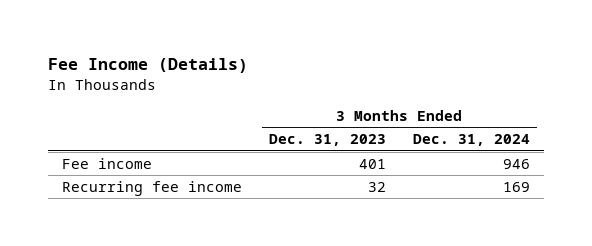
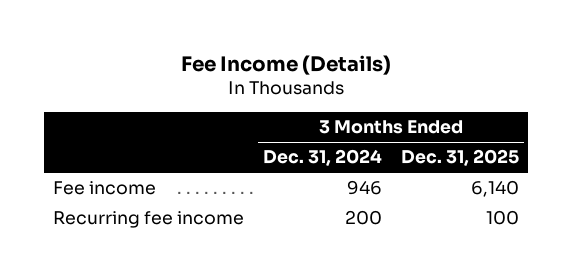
[268,134,386,147] Dec. 31, 2023 -> none
none -> [400,149,519,167] Dec. 31, 2025
[503,181,531,192] 169 -> [345,210,383,226] 200

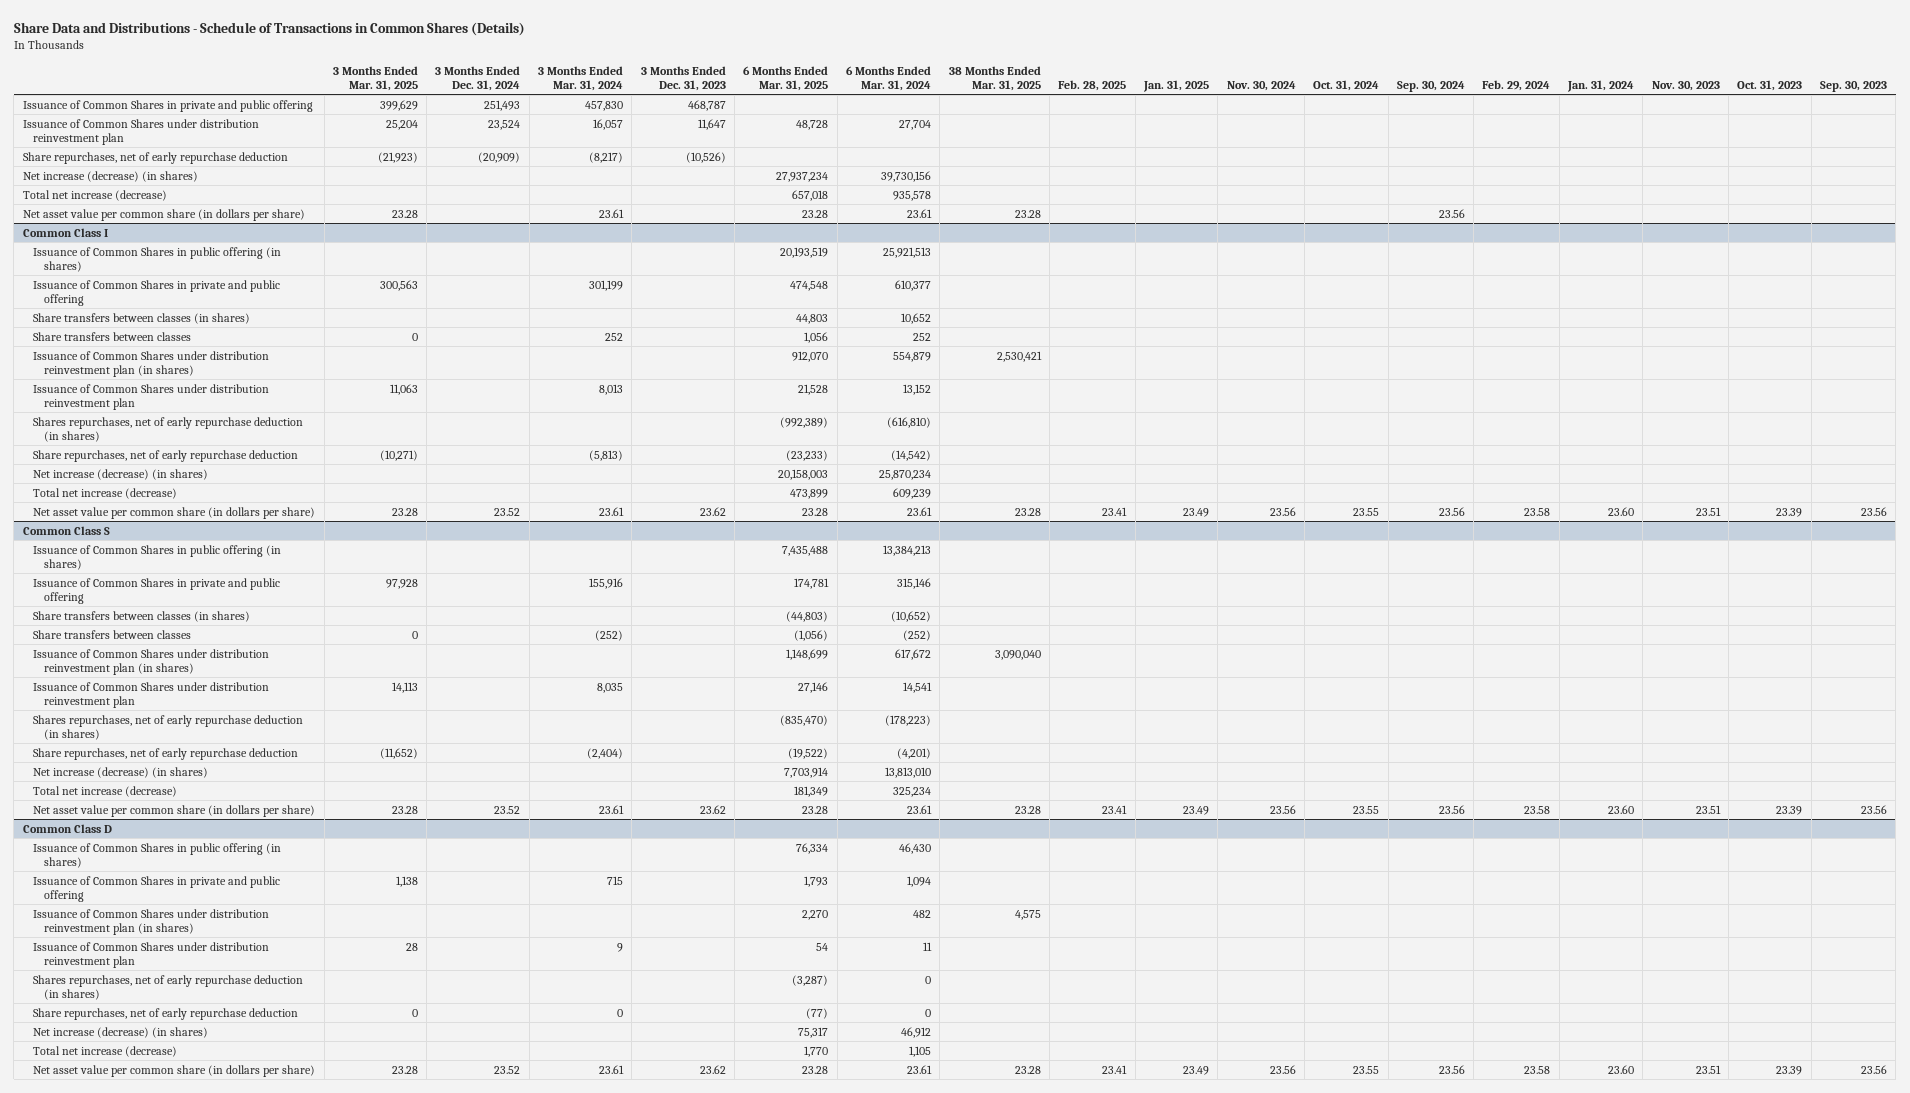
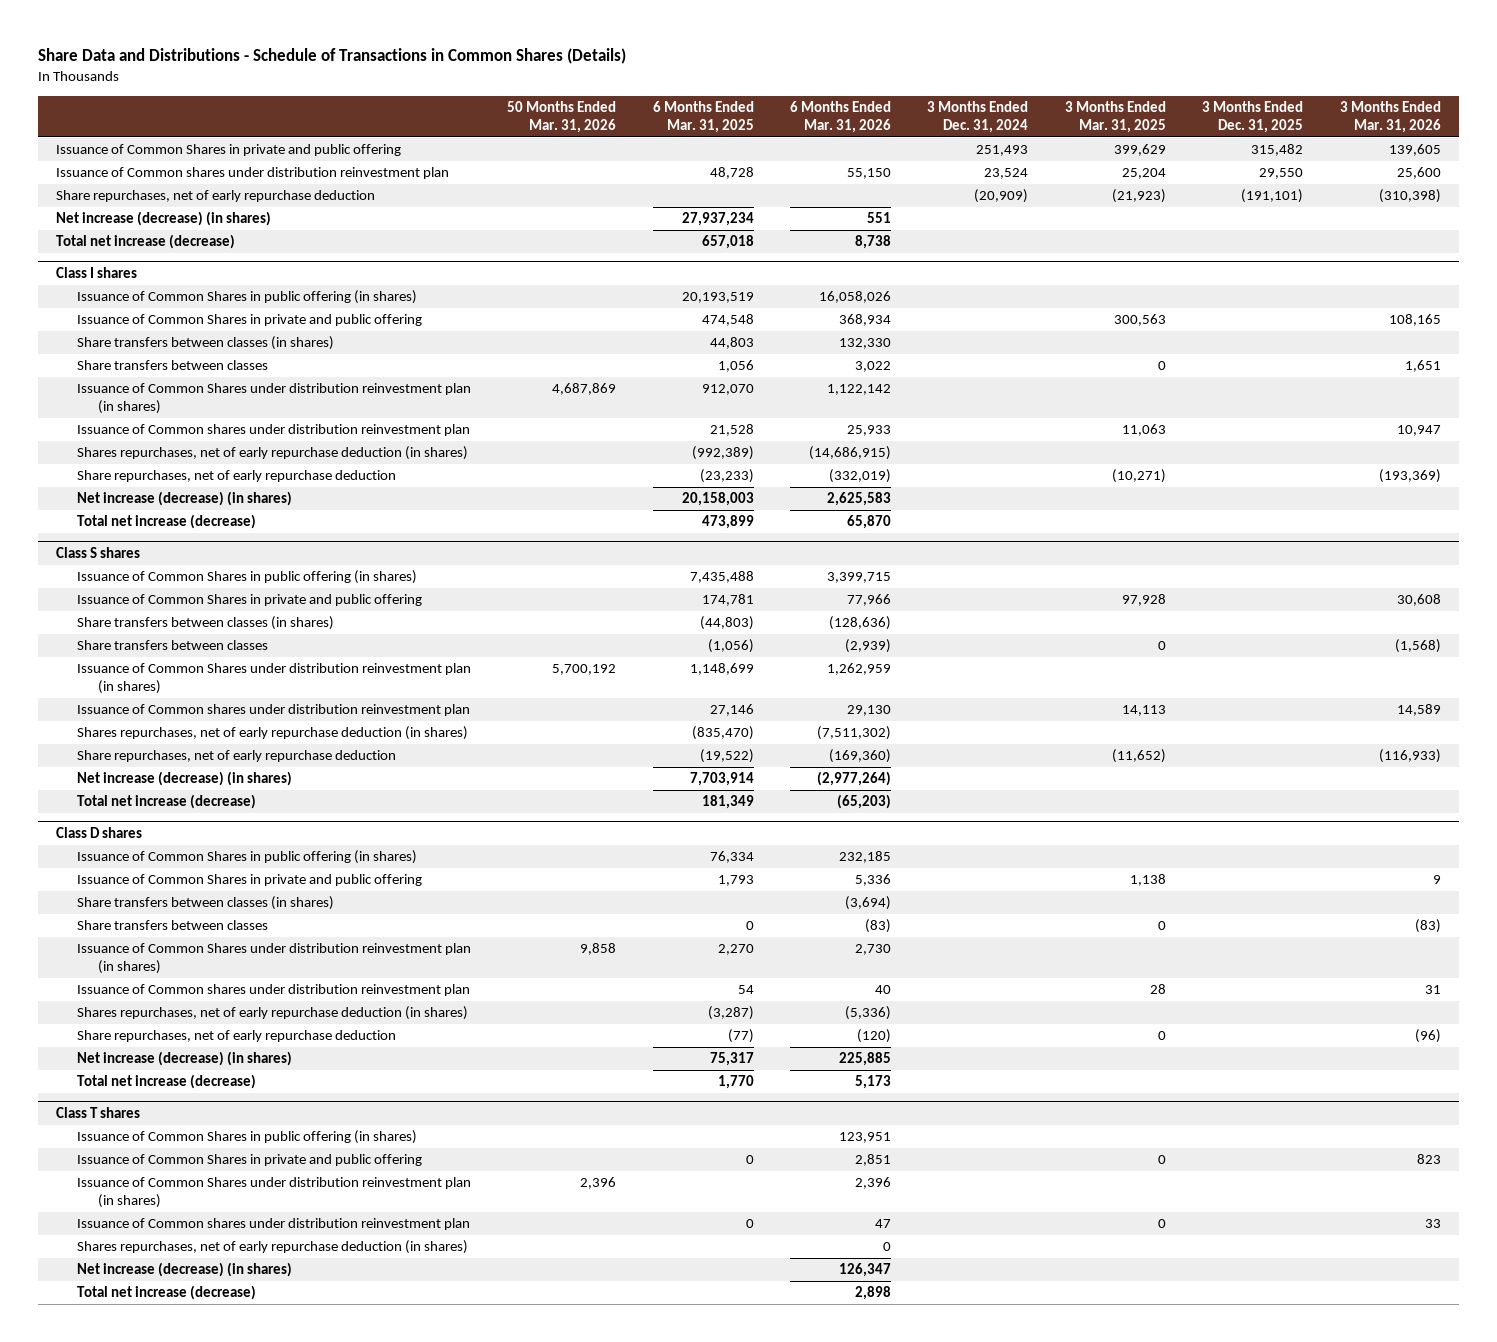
[538,65,624,92] 3 Months Ended Mar. 31, 2024 -> none
[640,65,726,92] 3 Months Ended Dec. 31, 2023 -> none
[846,65,932,92] 6 Months Ended Mar. 31, 2024 -> none
[948,65,1041,92] 38 Months Ended Mar. 31, 2025 -> none
[1058,80,1127,92] Feb. 28, 2025 -> none
[1142,80,1209,93] Jan. 31, 2025 -> none
[1226,81,1296,92] Nov. 30, 2024 -> none
[1313,80,1380,92] Oct. 31, 2024 -> none
[1396,81,1465,93] Sep. 30, 2024 -> none
[1482,80,1551,92] Feb. 29, 2024 -> none
[1567,80,1635,93] Jan. 31, 2024 -> none
[1651,81,1720,92] Nov. 30, 2023 -> none
[1737,80,1803,92] Oct. 31, 2023 -> none
[1820,81,1888,93] Sep. 30, 2023 -> none
none -> [507,101,617,134] 50 Months Ended Mar. 31, 2026
none -> [790,101,892,134] 6 Months Ended Mar. 31, 2026
none -> [1202,101,1304,134] 3 Months Ended Dec. 31, 2025
none -> [1339,101,1441,134] 3 Months Ended Mar. 31, 2026
[22,118,259,145] Issuance of Common Shares under distribution reinvestment plan -> [56,167,450,180] Issuance of Common shares under distribution reinvestment plan
[22,208,305,221] Net asset value per common share (in dollars per share) -> none
[22,227,108,237] Common Class I -> [56,267,138,279] Class I shares
[33,383,270,410] Issuance of Common Shares under distribution reinvestment plan -> [77,424,471,437] Issuance of Common shares under distribution reinvestment plan
[33,506,316,519] Net asset value per common share (in dollars per share) -> none
[22,525,110,535] Common Class S -> [56,547,141,559] Class S shares
[33,681,270,708] Issuance of Common Shares under distribution reinvestment plan -> [77,704,471,717] Issuance of Common shares under distribution reinvestment plan
[33,804,316,817] Net asset value per common share (in dollars per share) -> none
[22,823,112,833] Common Class D -> [56,827,143,839] Class D shares
none -> [77,896,335,911] Share transfers between classes (in shares)
none -> [77,920,269,931] Share transfers between classes
[33,941,270,968] Issuance of Common Shares under distribution reinvestment plan -> [77,984,471,997] Issuance of Common shares under distribution reinvestment plan
[33,1064,316,1077] Net asset value per common share (in dollars per share) -> none
none -> [56,1107,141,1119] Class T shares
none -> [77,1130,418,1145] Issuance of Common Shares in public offering (in shares)
none -> [77,1154,423,1167] Issuance of Common Shares in private and public offering
none -> [77,1177,472,1209] Issuance of Common Shares under distribution reinvestment plan (in shares)
none -> [77,1218,471,1231] Issuance of Common shares under distribution reinvestment plan
none -> [77,1240,469,1255] Shares repurchases, net of early repurchase deduction (in shares)
none -> [77,1262,293,1278] Net increase (decrease) (in shares)
none -> [77,1285,257,1301] Total net increase (decrease)

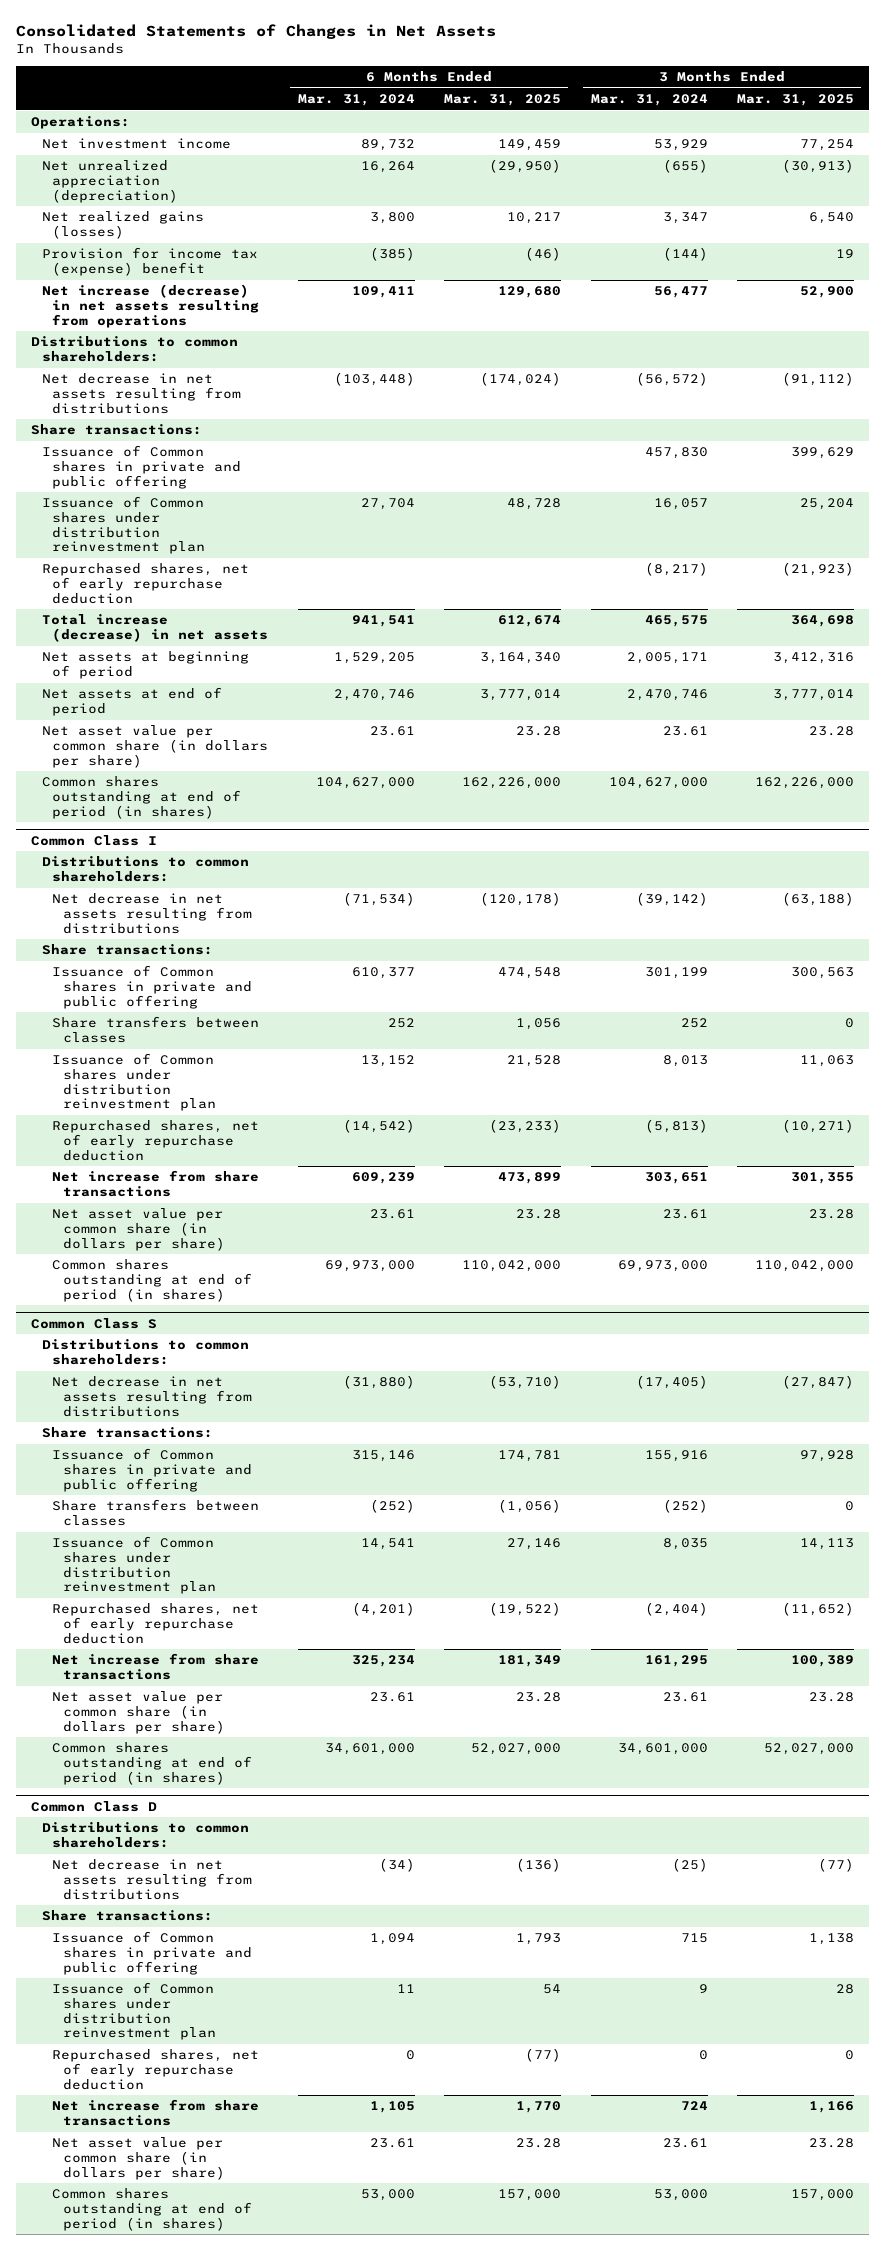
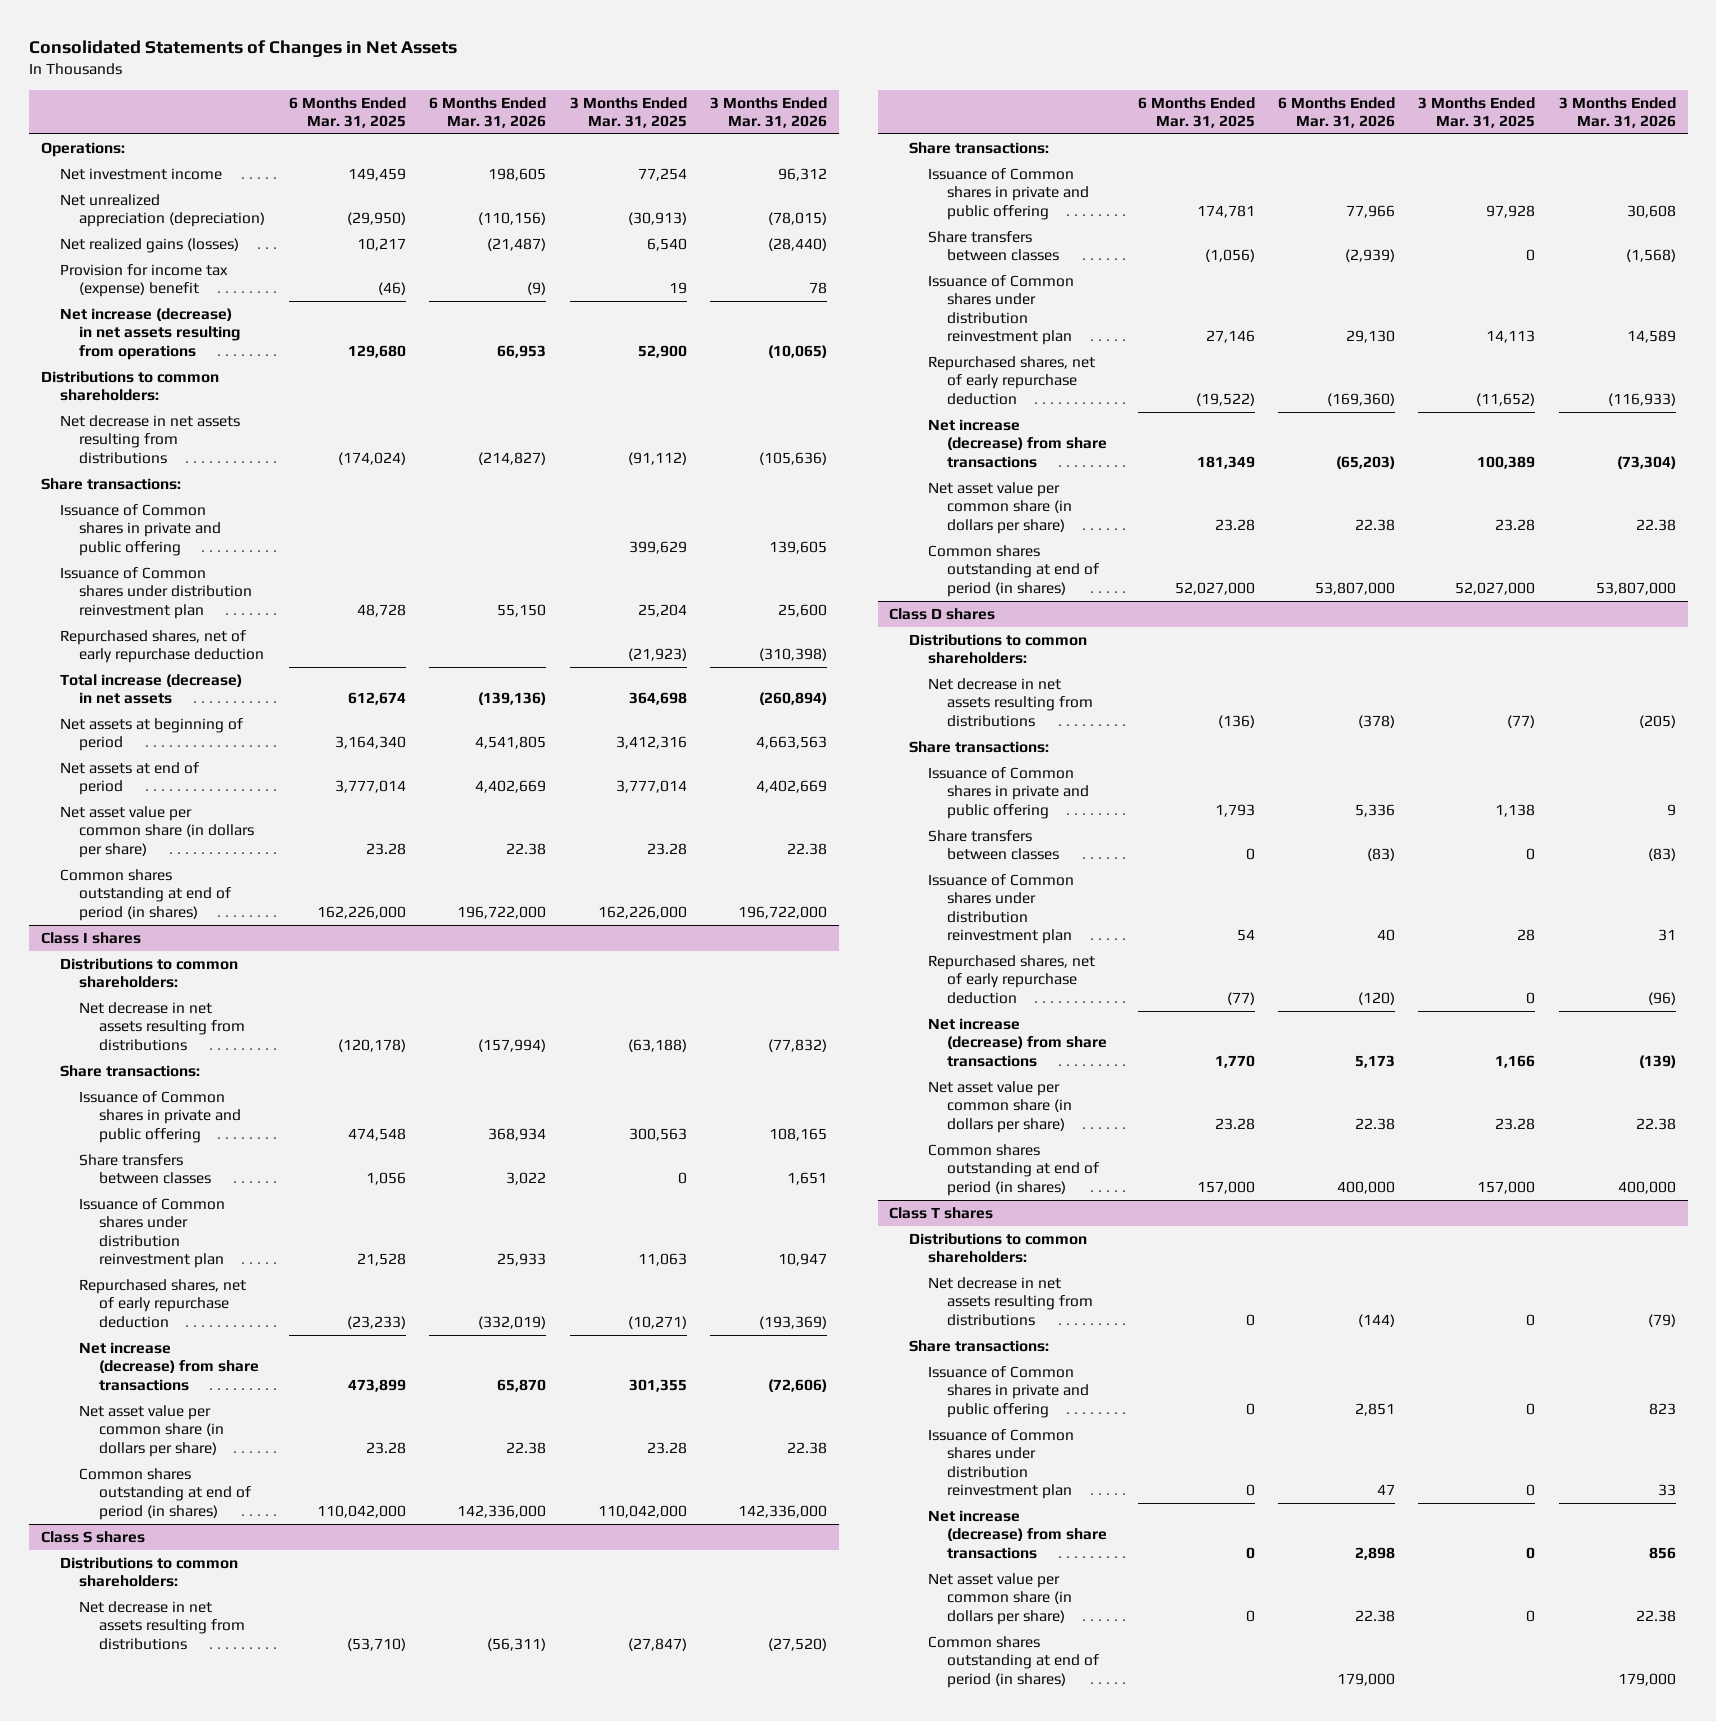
[297,94,415,107] Mar. 31, 2024 -> none
[590,94,708,107] Mar. 31, 2024 -> none
none -> [429,96,547,129] 6 Months Ended Mar. 31, 2026
none -> [710,96,828,129] 3 Months Ended Mar. 31, 2026
[31,834,158,846] Common Class I -> [40,931,141,944] Class I shares
[52,1170,260,1198] Net increase from share transactions -> [79,1341,259,1391] Net increase (decrease) from share transactions
[31,1317,158,1329] Common Class S -> [40,1530,145,1543] Class S shares
[52,1653,260,1681] Net increase from share transactions -> [928,418,1108,468] Net increase (decrease) from share transactions
[31,1800,158,1812] Common Class D -> [889,607,996,620] Class D shares
none -> [928,829,1060,861] Share transfers between classes
[52,2099,260,2127] Net increase from share transactions -> [928,1017,1108,1067] Net increase (decrease) from share transactions
none -> [889,1206,994,1219] Class T shares
none -> [908,1232,1087,1264] Distributions to common shareholders:
none -> [928,1276,1094,1326] Net decrease in net assets resulting from distributions
none -> [908,1339,1049,1352] Share transactions:
none -> [928,1365,1090,1418] Issuance of Common shares in private and public offering
none -> [928,1428,1075,1500] Issuance of Common shares under distribution reinvestment plan
none -> [928,1509,1108,1559] Net increase (decrease) from share transactions
none -> [928,1572,1073,1625] Net asset value per common share (in dollars per share)
none -> [928,1635,1100,1688] Common shares outstanding at end of period (in shares)

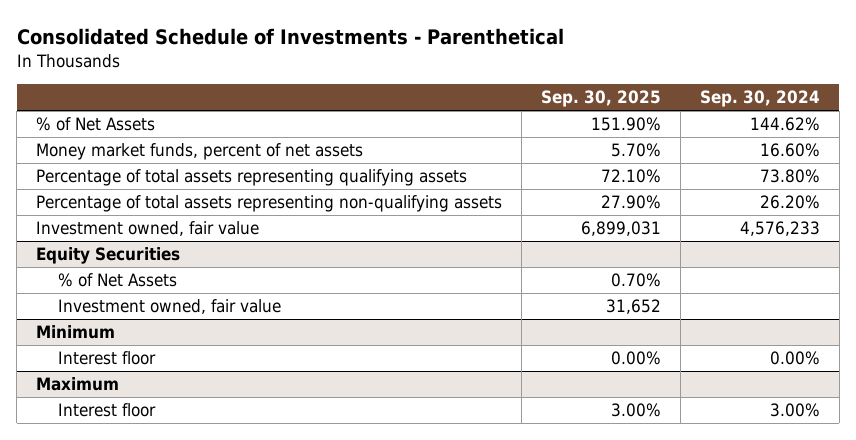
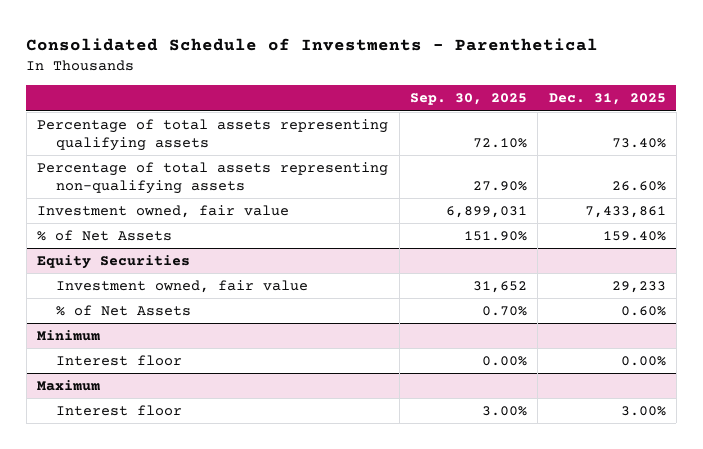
[699,90,820,108] Sep. 30, 2024 -> none
none -> [548,93,666,106] Dec. 31, 2025
[36,143,364,161] Money market funds, percent of net assets -> none
[36,117,156,132] % of Net Assets -> [37,230,173,242] % of Net Assets
[58,273,178,288] % of Net Assets -> [56,305,192,317] % of Net Assets

